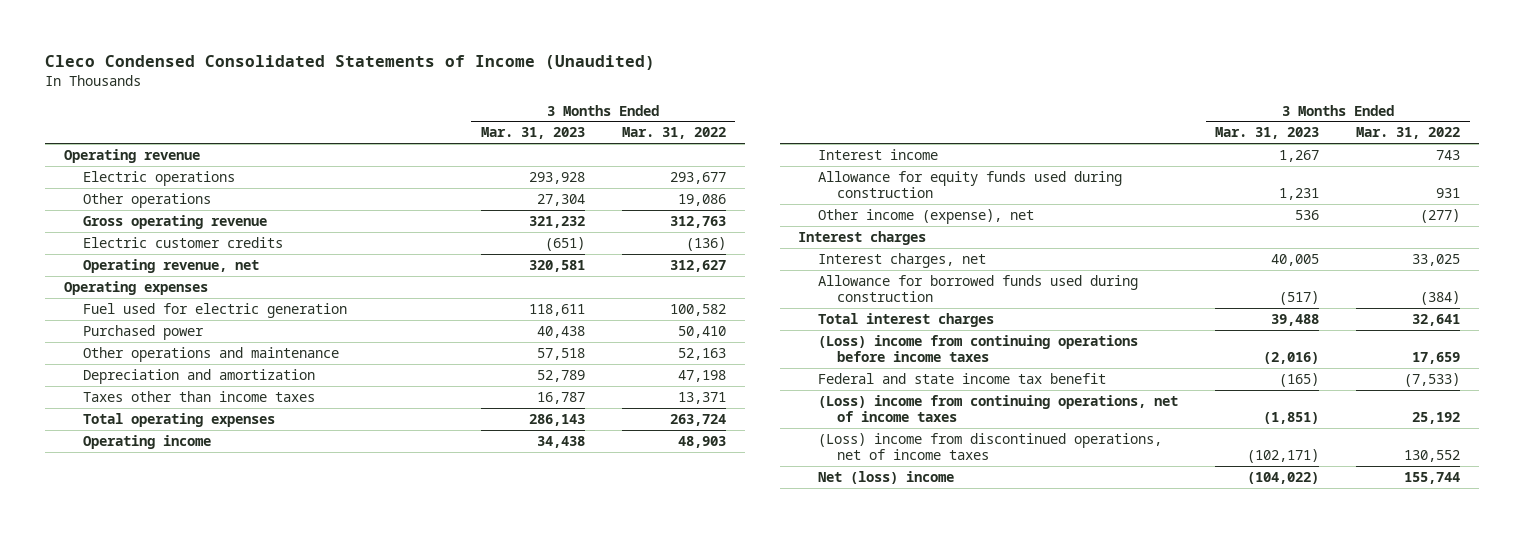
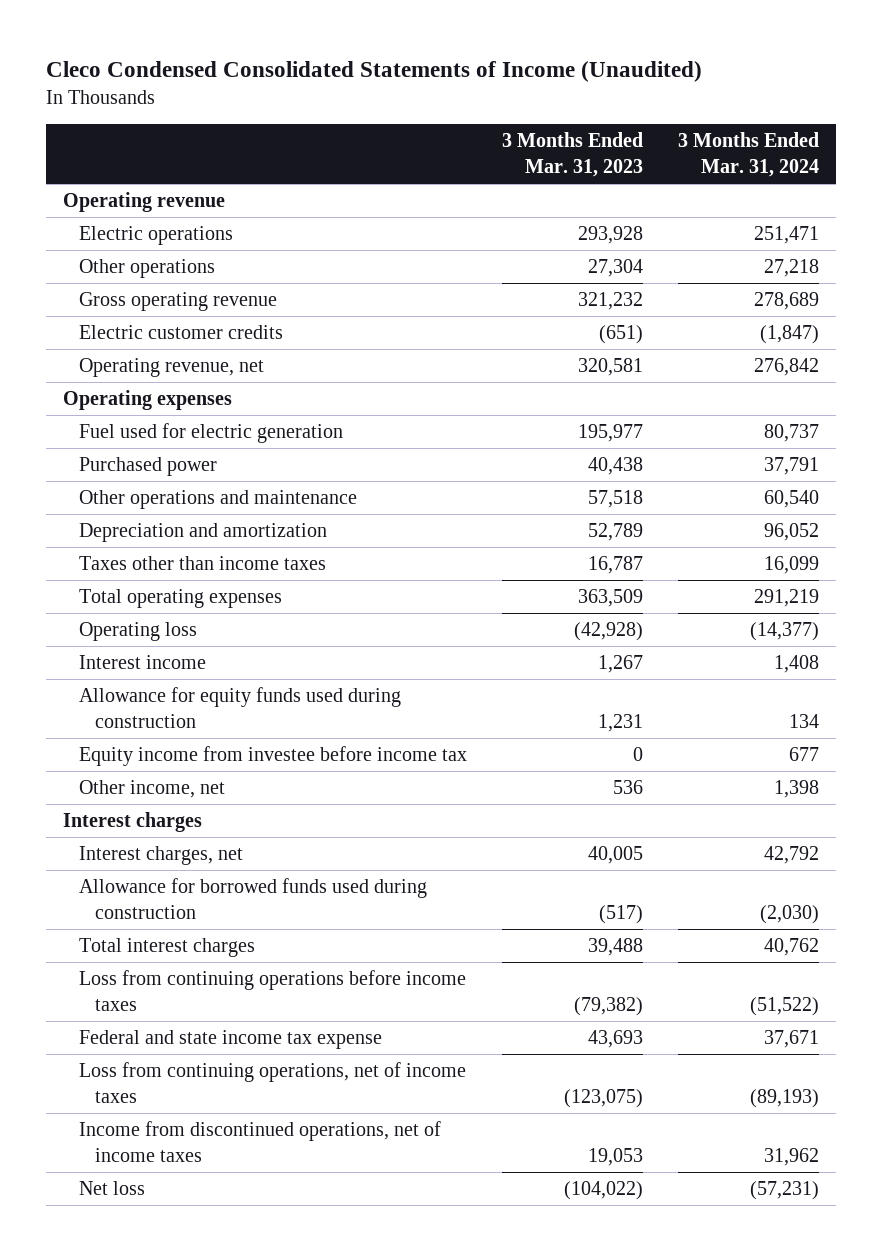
[621,127,726,140] Mar. 31, 2022 -> none
none -> [677,132,819,178] 3 Months Ended Mar. 31, 2024
[528,303,585,316] 118,611 -> [578,424,644,443] 195,977
[528,413,585,426] 286,143 -> [578,589,644,608] 363,509
[83,434,212,449] Operating income -> [79,622,198,642] Operating loss
[536,435,585,448] 34,438 -> [574,622,644,642] (42,928)
none -> [79,746,468,767] Equity income from investee before income tax
[817,208,1034,224] Other income (expense), net -> [79,780,226,799] Other income, net
[817,334,1138,363] (Loss) income from continuing operations before income taxes -> [79,970,467,1012] Loss from continuing operations before income taxes
[1263,352,1320,365] (2,016) -> [574,997,644,1017] (79,382)
[817,372,1106,384] Federal and state income tax benefit -> [79,1030,383,1050] Federal and state income tax expense
[1279,372,1320,387] (165) -> [588,1030,644,1049] 43,693
[817,394,1178,423] (Loss) income from continuing operations, net of income taxes -> [79,1062,467,1104] Loss from continuing operations, net of income taxes
[1263,412,1320,425] (1,851) -> [564,1089,644,1109] (123,075)
[817,432,1162,461] (Loss) income from discontinued operations, net of income taxes -> [79,1121,442,1163] Income from discontinued operations, net of income taxes
[1247,449,1320,464] (102,171) -> [588,1148,644,1167] 19,053
[817,470,954,484] Net (loss) income -> [79,1181,146,1196] Net loss

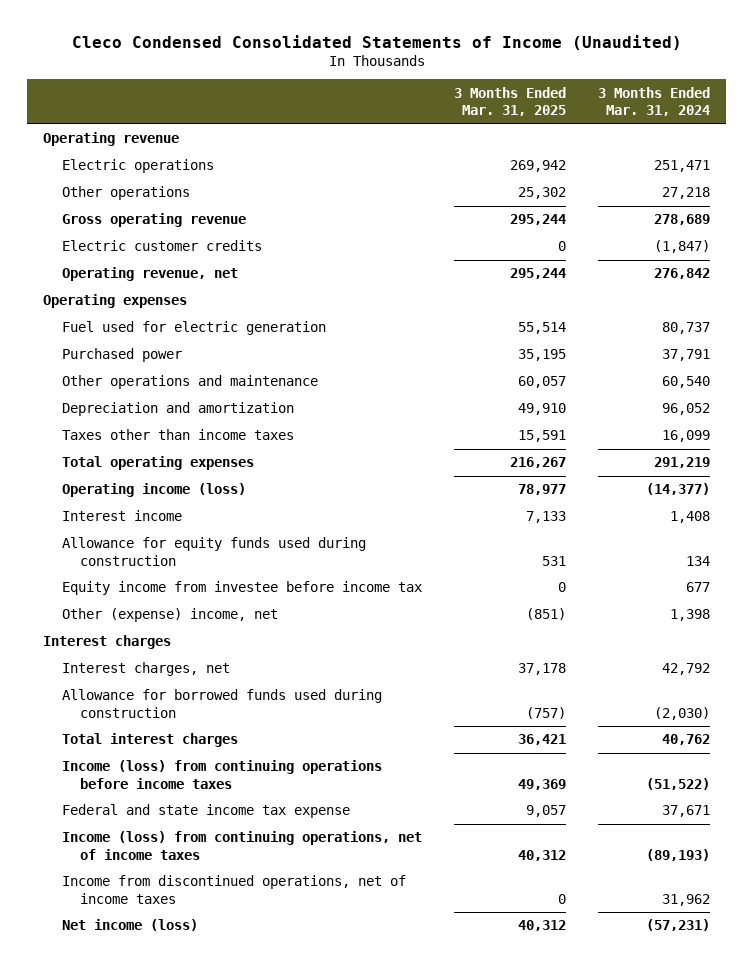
[502,132,644,178] 3 Months Ended Mar. 31, 2023 -> none
none -> [453,86,566,117] 3 Months Ended Mar. 31, 2025
[79,622,198,642] Operating loss -> [61,483,246,498] Operating income (loss)
[79,780,226,799] Other income, net -> [61,608,278,623] Other (expense) income, net
[79,970,467,1012] Loss from continuing operations before income taxes -> [61,760,382,789] Income (loss) from continuing operations before income taxes
[79,1062,467,1104] Loss from continuing operations, net of income taxes -> [61,831,422,860] Income (loss) from continuing operations, net of income taxes
[79,1181,146,1196] Net loss -> [61,919,198,932] Net income (loss)

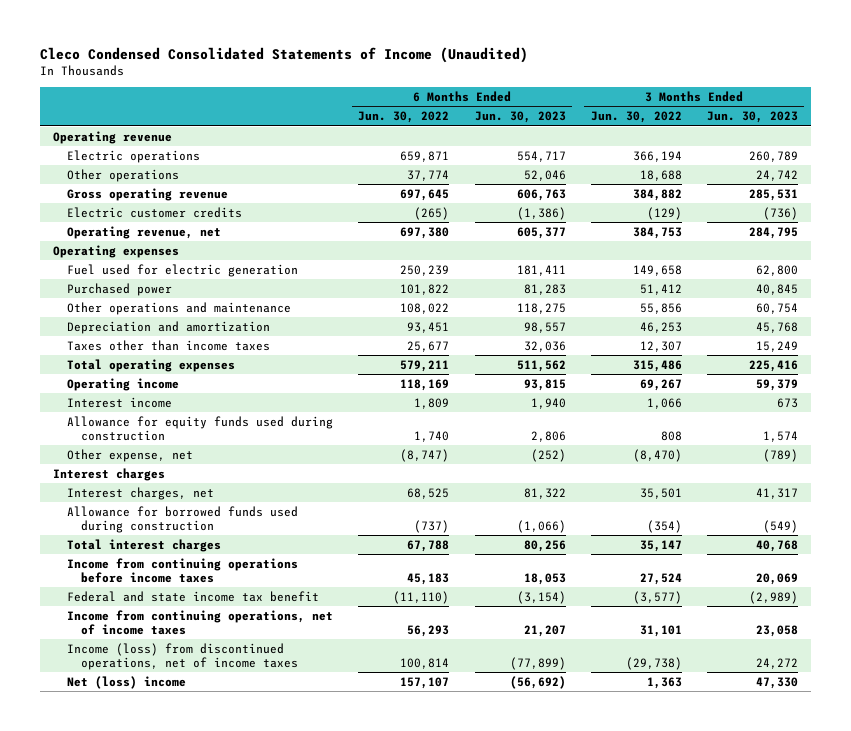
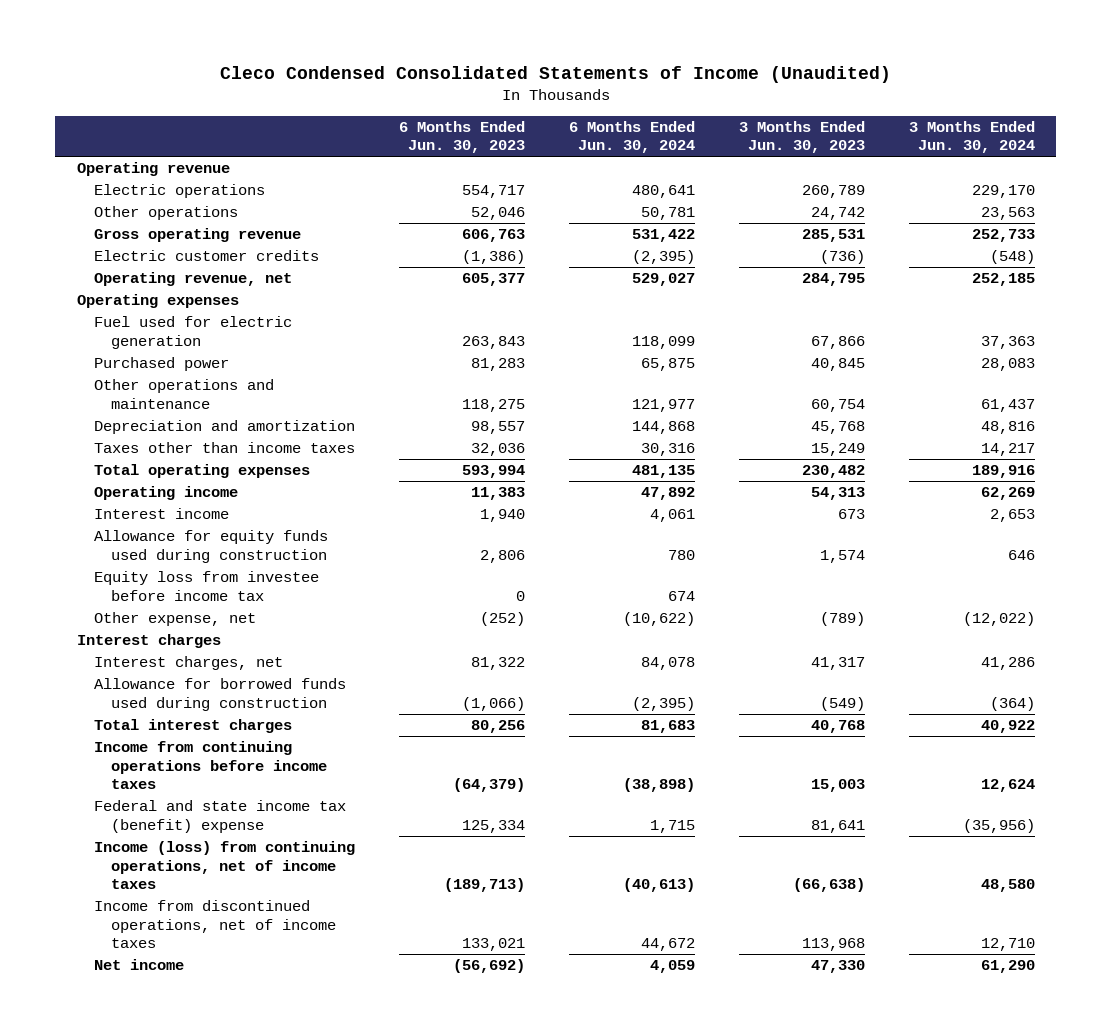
[358,111,450,124] Jun. 30, 2022 -> none
[590,111,682,124] Jun. 30, 2022 -> none
none -> [568,120,695,154] 6 Months Ended Jun. 30, 2024
none -> [908,120,1035,154] 3 Months Ended Jun. 30, 2024
[516,264,566,276] 181,411 -> [461,335,525,349] 263,843
[755,264,798,276] 62,800 -> [810,335,865,349] 67,866
[516,359,566,372] 511,562 -> [461,465,525,479] 593,994
[748,359,798,372] 225,416 -> [801,465,865,479] 230,482
[523,378,566,391] 93,815 -> [470,487,525,501] 11,383
[755,378,798,391] 59,379 -> [810,487,865,501] 54,313
none -> [93,571,319,601] Equity loss from investee before income tax
[523,572,566,585] 18,053 -> [452,777,525,792] (64,379)
[755,572,798,585] 20,069 -> [810,778,865,792] 15,003
[67,590,320,602] Federal and state income tax benefit -> [93,800,346,833] Federal and state income tax (benefit) expense
[516,590,566,604] (3,154) -> [461,819,525,833] 125,334
[748,590,798,604] (2,989) -> [810,819,865,833] 81,641
[67,609,334,635] Income from continuing operations, net of income taxes -> [93,841,355,889] Income (loss) from continuing operations, net of income taxes
[523,624,566,637] 21,207 -> [443,877,525,892] (189,713)
[755,624,798,637] 23,058 -> [792,877,865,892] (66,638)
[67,642,299,670] Income (loss) from discontinued operations, net of income taxes -> [93,900,337,948] Income from discontinued operations, net of income taxes
[509,656,566,670] (77,899) -> [461,937,525,951] 133,021
[755,657,798,669] 24,272 -> [801,937,865,951] 113,968
[67,675,187,689] Net (loss) income -> [93,959,184,971] Net income

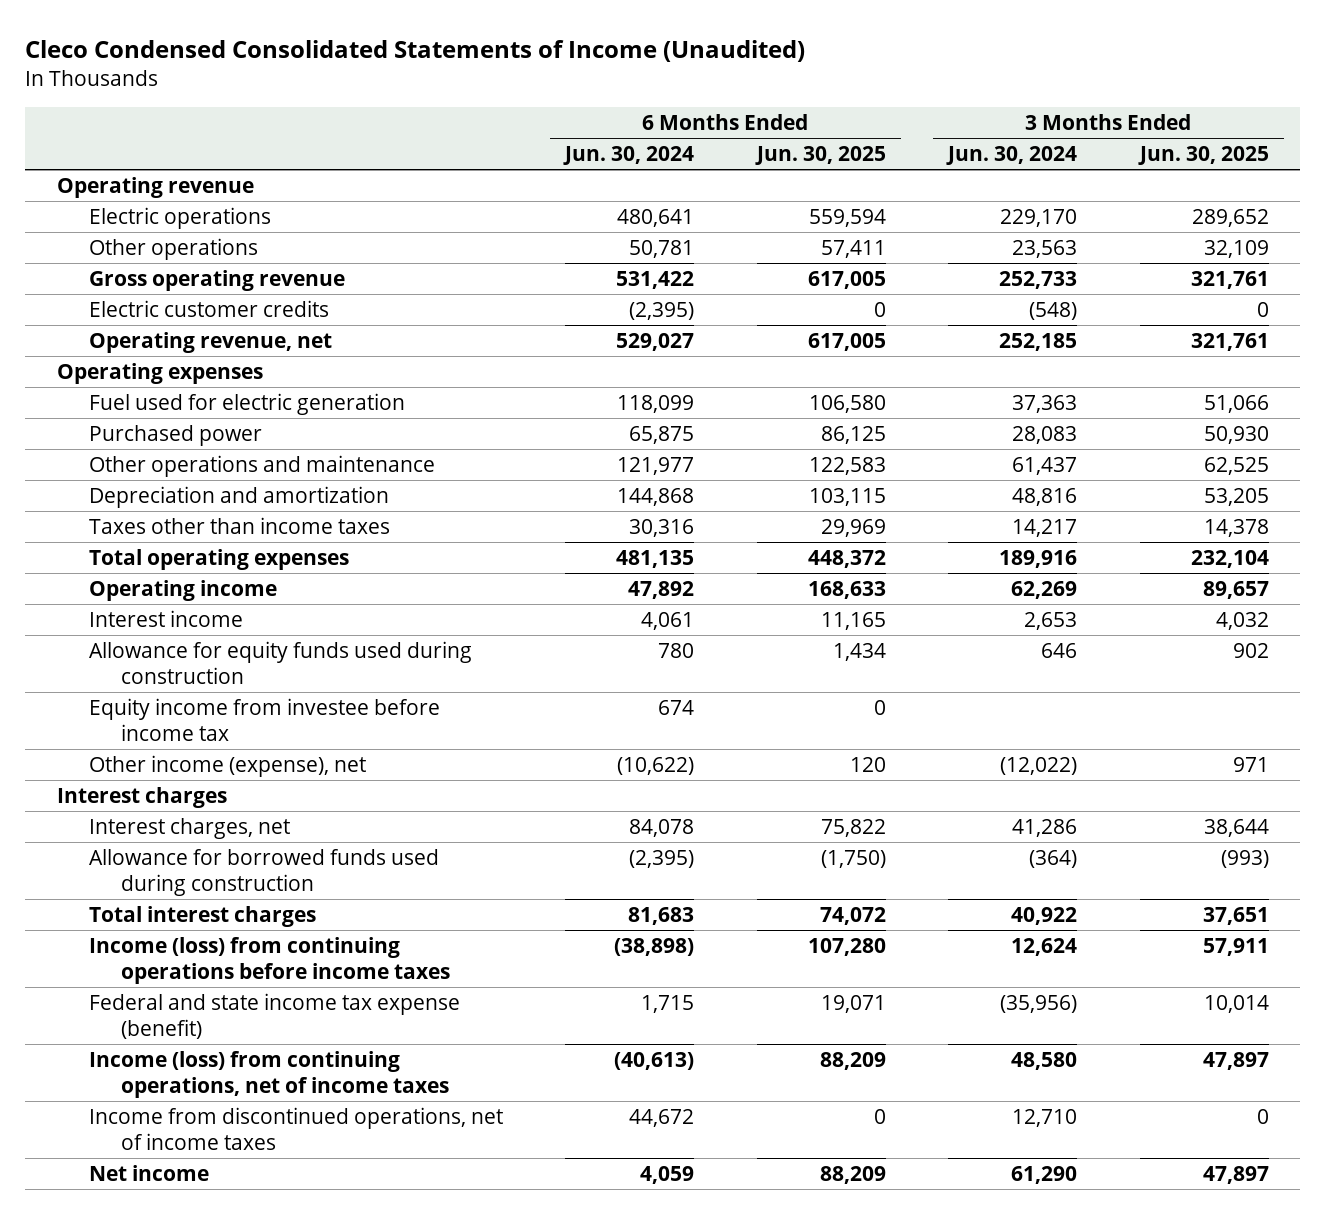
[398,120,525,154] 6 Months Ended Jun. 30, 2023 -> none
[738,120,865,154] 3 Months Ended Jun. 30, 2023 -> none
none -> [754,146,886,166] Jun. 30, 2025
none -> [1137,146,1269,166] Jun. 30, 2025
[93,571,319,601] Equity loss from investee before income tax -> [88,698,440,741] Equity income from investee before income tax
[93,612,256,627] Other expense, net -> [88,755,366,778] Other income (expense), net
[93,741,328,789] Income from continuing operations before income taxes -> [88,937,450,984] Income (loss) from continuing operations before income taxes
[93,800,346,833] Federal and state income tax (benefit) expense -> [88,993,460,1039] Federal and state income tax expense (benefit)

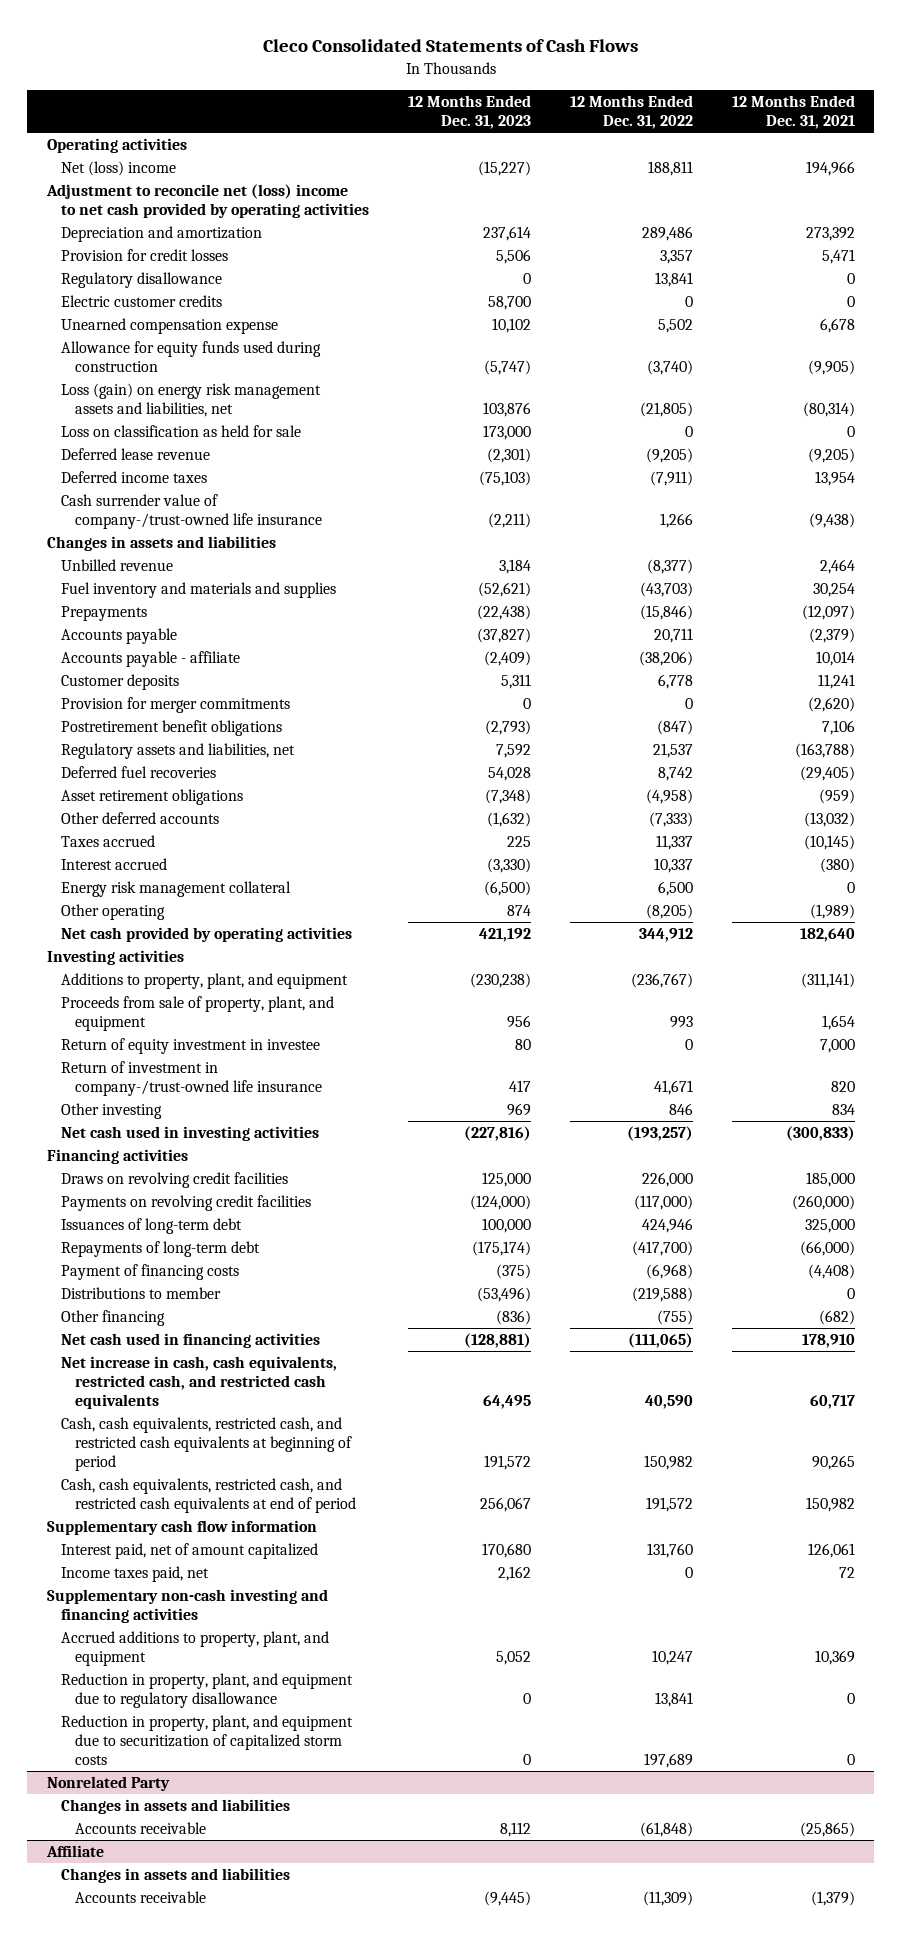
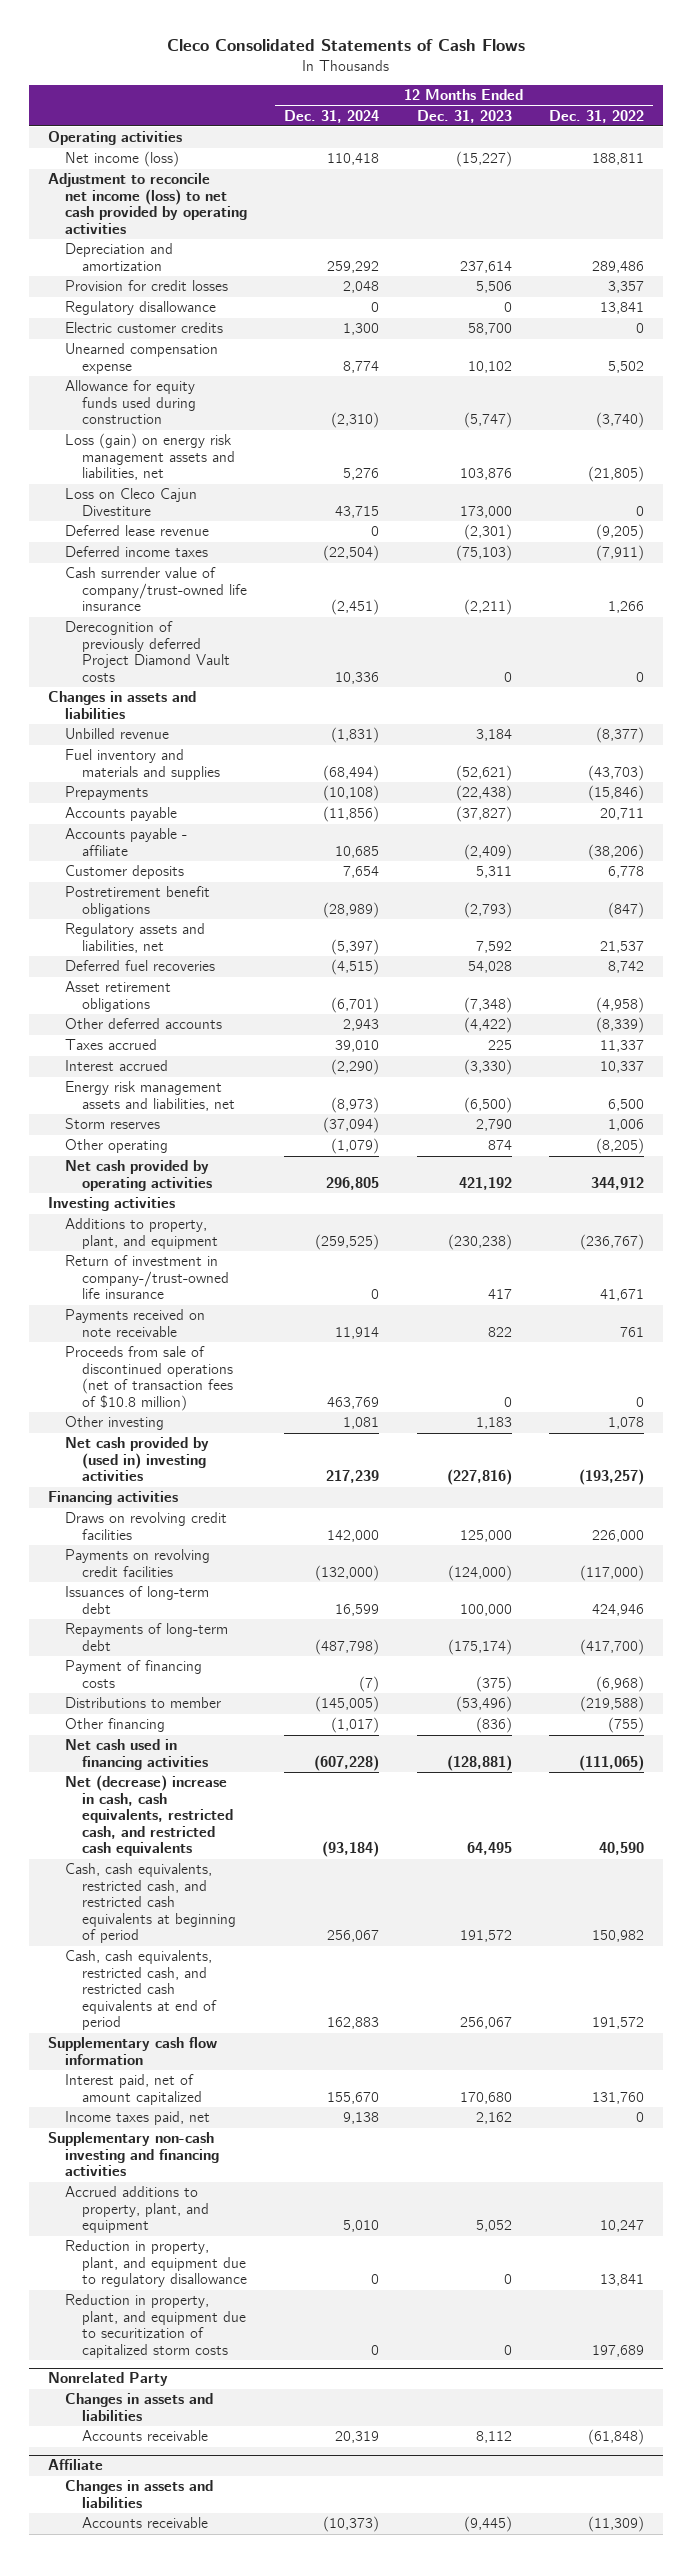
[731,95,855,130] 12 Months Ended Dec. 31, 2021 -> none
none -> [284,109,380,123] Dec. 31, 2024
[60,160,176,176] Net (loss) income -> [64,151,179,168] Net income (loss)
[45,183,369,218] Adjustment to reconcile net (loss) income to net cash provided by operating activities -> [47,173,247,234] Adjustment to reconcile net income (loss) to net cash provided by operating activities
[60,424,301,437] Loss on classification as held for sale -> [64,488,197,516] Loss on Cleco Cajun Divestiture
[60,493,322,529] Cash surrender value of company-/trust-owned life insurance -> [64,567,247,612] Cash surrender value of company/trust-owned life insurance
none -> [64,621,230,682] Derecognition of previously deferred Project Diamond Vault costs
[60,696,290,713] Provision for merger commitments -> none
[486,811,531,827] (1,632) -> [463,1017,512,1034] (4,422)
[648,811,693,827] (7,333) -> [595,1017,644,1034] (8,339)
[60,880,291,897] Energy risk management collateral -> [64,1081,235,1111] Energy risk management assets and liabilities, net
none -> [64,1118,160,1130] Storm reserves
[60,995,334,1031] Proceeds from sale of property, plant, and equipment -> none
[60,1037,320,1054] Return of equity investment in investee -> none
none -> [64,1309,205,1337] Payments received on note receivable
none -> [64,1346,233,1411] Proceeds from sale of discontinued operations (net of transaction fees of $10.8 million)
[506,1102,531,1116] 969 -> [475,1417,512,1430] 1,183
[668,1102,693,1115] 846 -> [607,1417,644,1430] 1,078
[60,1125,319,1141] Net cash used in investing activities -> [64,1437,209,1482] Net cash provided by (used in) investing activities
[60,1355,337,1409] Net increase in cash, cash equivalents, restricted cash, and restricted cash equivalents -> [64,1775,233,1857] Net (decrease) increase in cash, cash equivalents, restricted cash, and restricted cash equivalents

